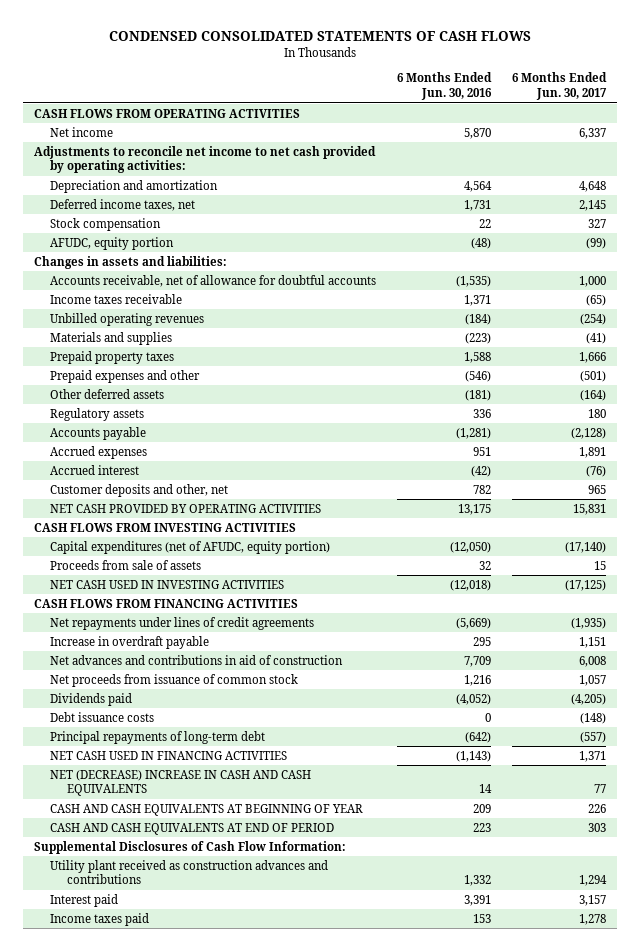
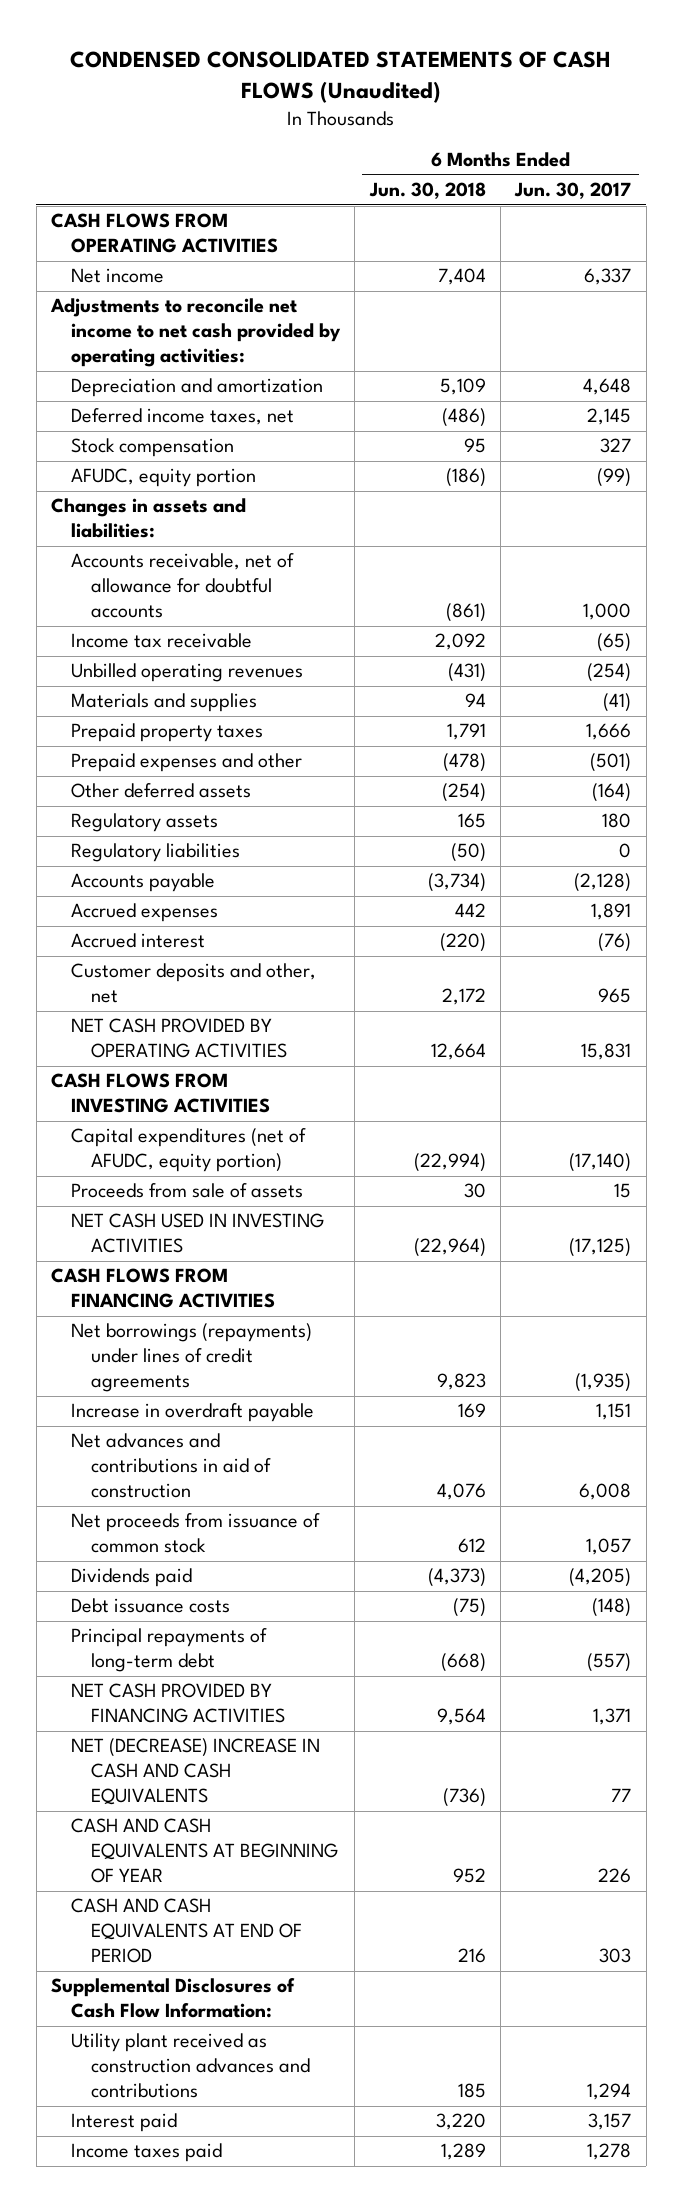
[109,31,532,42] CONDENSED CONSOLIDATED STATEMENTS OF CASH FLOWS -> [70,51,612,104] CONDENSED CONSOLIDATED STATEMENTS OF CASH FLOWS (Unaudited)
[397,72,493,101] 6 Months Ended Jun. 30, 2016 -> none
none -> [368,182,486,200] Jun. 30, 2018
[50,293,183,304] Income taxes receivable -> [71,633,253,649] Income tax receivable
none -> [71,843,241,863] Regulatory liabilities
[50,616,315,630] Net repayments under lines of credit agreements -> [71,1323,313,1393] Net borrowings (repayments) under lines of credit agreements
[50,750,288,760] NET CASH USED IN FINANCING ACTIVITIES -> [71,1683,286,1724] NET CASH PROVIDED BY FINANCING ACTIVITIES

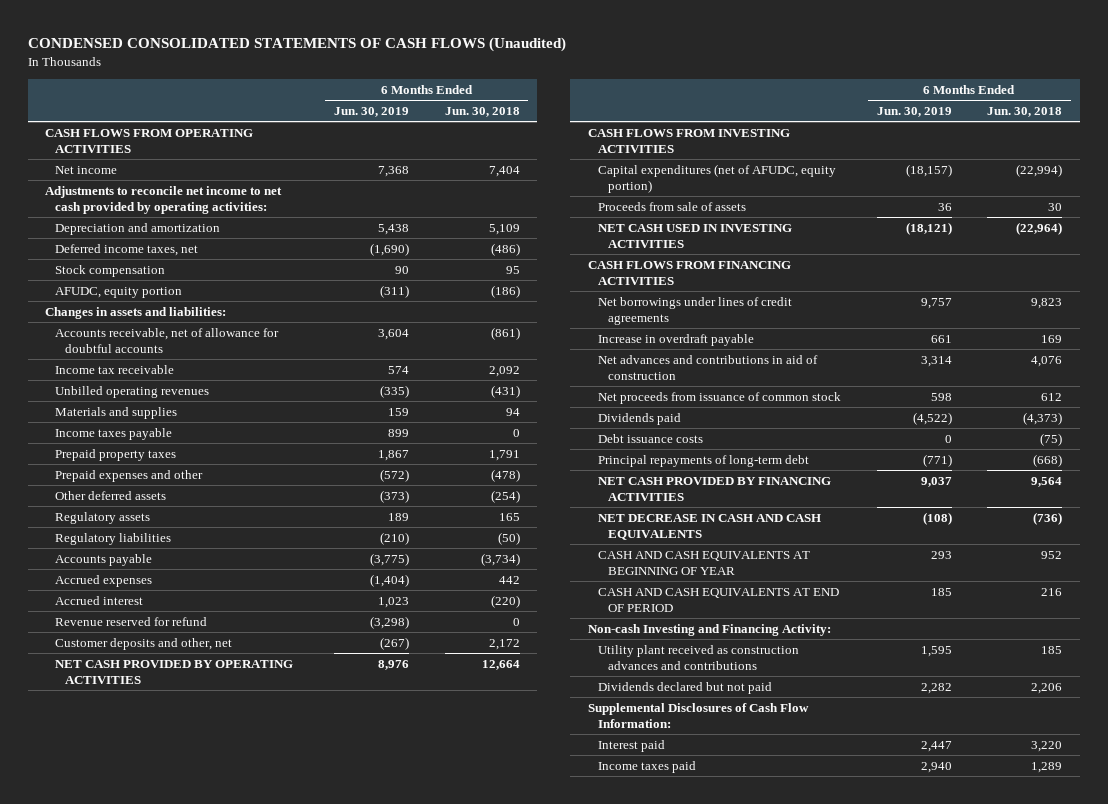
[514,182,632,200] Jun. 30, 2017 -> none
none -> [333,107,409,118] Jun. 30, 2019
none -> [55,427,173,440] Income taxes payable
none -> [55,616,208,626] Revenue reserved for refund
[71,1323,313,1393] Net borrowings (repayments) under lines of credit agreements -> [597,296,792,325] Net borrowings under lines of credit agreements
[71,1738,321,1806] NET (DECREASE) INCREASE IN CASH AND CASH EQUIVALENTS -> [597,513,821,540] NET DECREASE IN CASH AND CASH EQUIVALENTS
none -> [588,623,832,636] Non-cash Investing and Financing Activity:
none -> [597,681,772,694] Dividends declared but not paid
[51,1978,296,2019] Supplemental Disclosures of Cash Flow Information: -> [588,702,810,728] Supplemental Disclosures of Cash Flow Information:

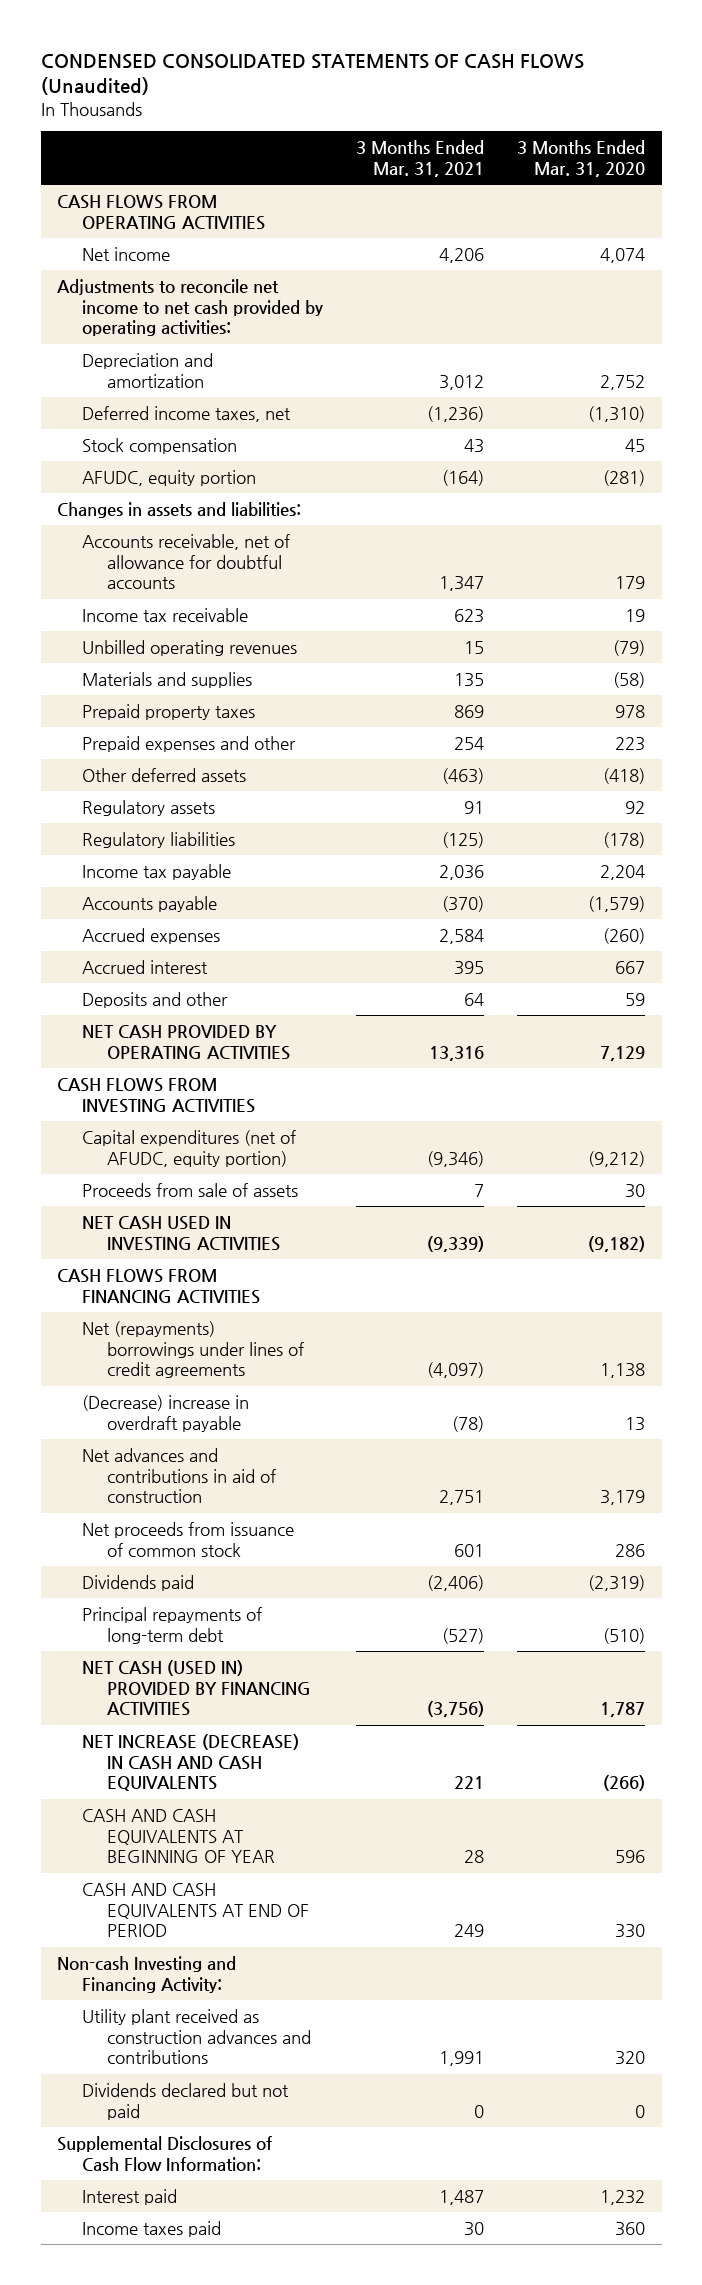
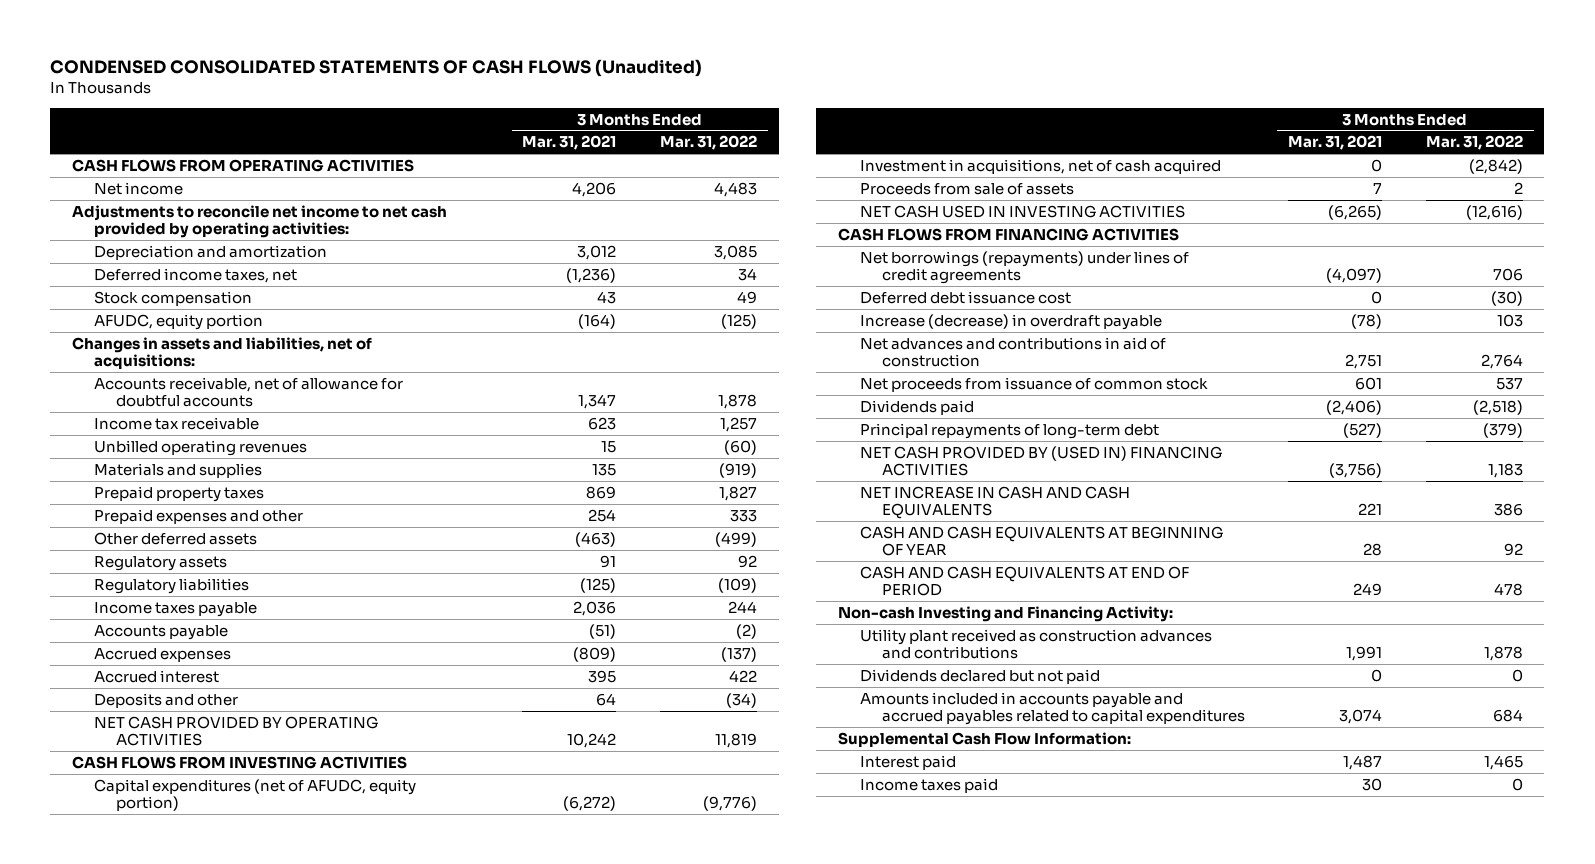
[517,140,646,177] 3 Months Ended Mar. 31, 2020 -> none
none -> [659,135,757,151] Mar. 31, 2022
[57,502,302,519] Changes in assets and liabilities: -> [71,336,372,370] Changes in assets and liabilities, net of acquisitions:
[81,864,231,881] Income tax payable -> [93,601,257,617] Income taxes payable
[442,896,485,913] (370) -> [589,623,617,639] (51)
[439,929,485,945] 2,584 -> [573,646,617,662] (809)
[429,1045,485,1061] 13,316 -> [567,733,617,749] 10,242
[427,1150,485,1167] (9,346) -> [563,796,617,812] (6,272)
none -> [859,158,1221,174] Investment in acquisitions, net of cash acquired
[427,1235,485,1252] (9,339) -> [1328,204,1383,220] (6,265)
[81,1321,304,1379] Net (repayments) borrowings under lines of credit agreements -> [859,250,1189,285] Net borrowings (repayments) under lines of credit agreements
none -> [859,290,1071,304] Deferred debt issuance cost
[81,1395,249,1432] (Decrease) increase in overdraft payable -> [859,313,1162,330] Increase (decrease) in overdraft payable
[81,1660,311,1717] NET CASH (USED IN) PROVIDED BY FINANCING ACTIVITIES -> [859,445,1222,477] NET CASH PROVIDED BY (USED IN) FINANCING ACTIVITIES
[81,1734,299,1792] NET INCREASE (DECREASE) IN CASH AND CASH EQUIVALENTS -> [859,485,1130,520] NET INCREASE IN CASH AND CASH EQUIVALENTS
none -> [859,691,1245,726] Amounts included in accounts payable and accrued payables related to capital expenditures
[57,2136,273,2171] Supplemental Disclosures of Cash Flow Information: -> [837,731,1131,747] Supplemental Cash Flow Information:

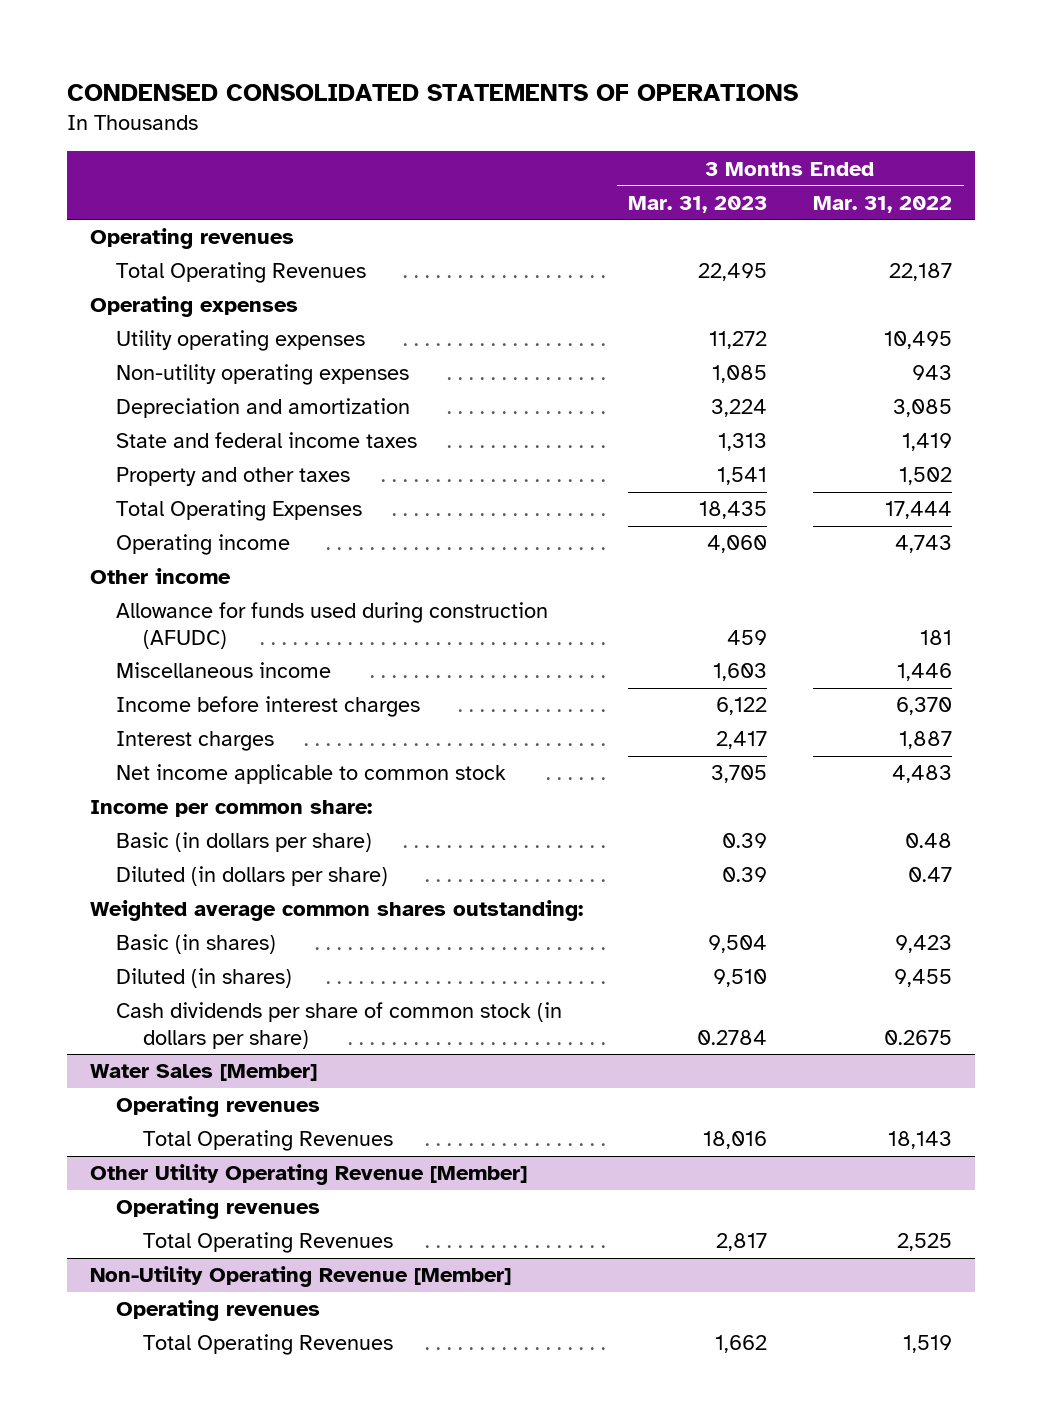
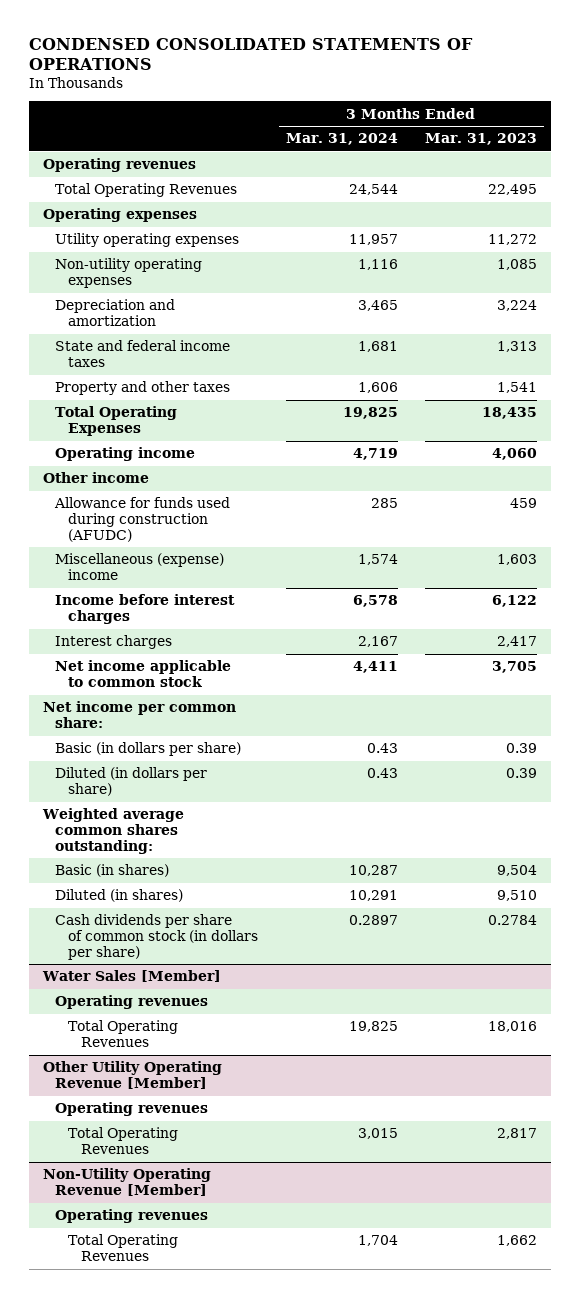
[813,195,953,213] Mar. 31, 2022 -> none
none -> [285,133,398,146] Mar. 31, 2024
[116,662,332,679] Miscellaneous income -> [55,553,225,581] Miscellaneous (expense) income
[89,800,372,818] Income per common share: -> [42,701,236,729] Net income per common share:

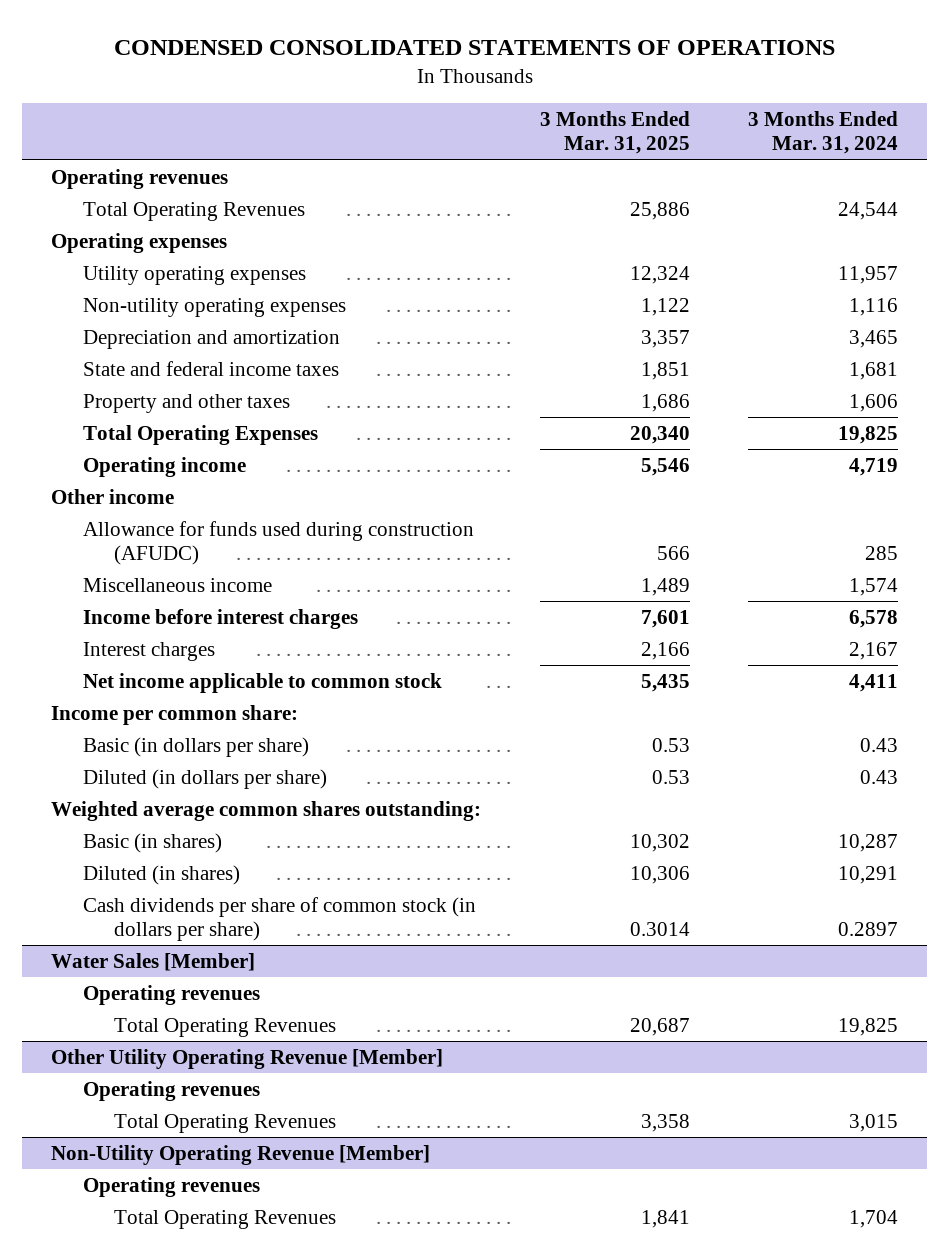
[425,133,538,146] Mar. 31, 2023 -> none
none -> [539,111,690,155] 3 Months Ended Mar. 31, 2025
[55,553,225,581] Miscellaneous (expense) income -> [82,577,272,592] Miscellaneous income
[42,701,236,729] Net income per common share: -> [51,704,299,725] Income per common share:

